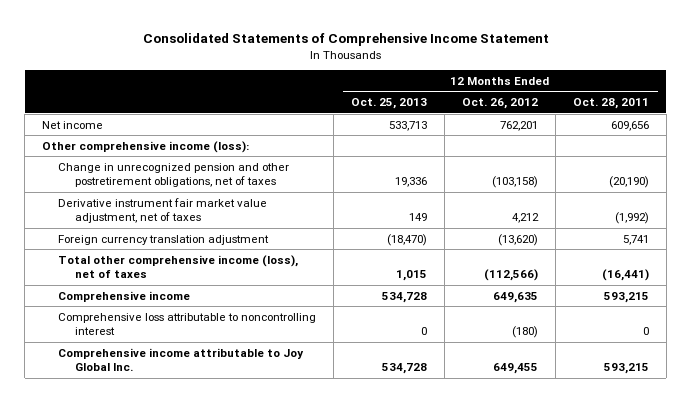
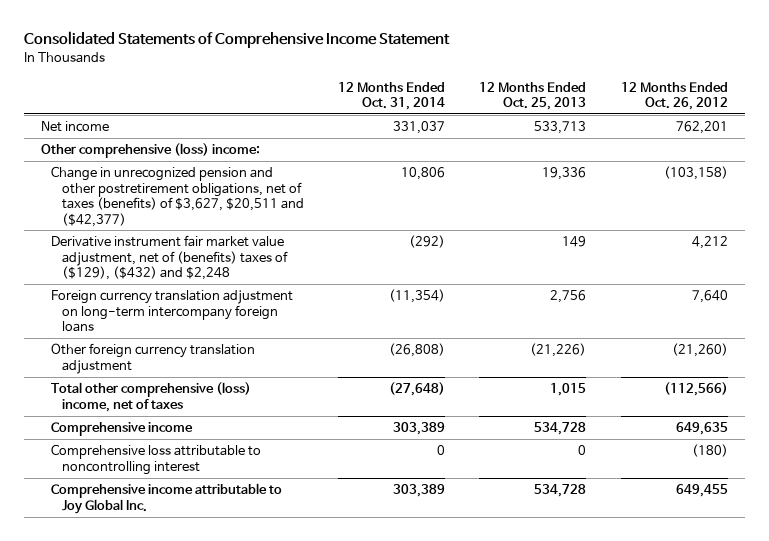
[572,98,649,110] Oct. 28, 2011 -> none
none -> [338,81,446,110] 12 Months Ended Oct. 31, 2014
[42,140,250,153] Other comprehensive income (loss): -> [41,143,261,159] Other comprehensive (loss) income:
[58,162,290,188] Change in unrecognized pension and other postretirement obligations, net of taxes -> [51,166,304,227] Change in unrecognized pension and other postretirement obligations, net of taxes (benefits) of $3,627, $20,511 and ($42,377)
[58,197,268,224] Derivative instrument fair market value adjustment, net of taxes -> [51,235,288,281] Derivative instrument fair market value adjustment, net of (benefits) taxes of ($129), ($432) and $2,248
none -> [51,290,294,333] Foreign currency translation adjustment on long-term intercompany foreign loans
[58,234,270,245] Foreign currency translation adjustment -> [51,343,256,374] Other foreign currency translation adjustment
[387,233,428,246] (18,470) -> [530,343,587,358] (21,226)
[498,233,539,246] (13,620) -> [671,343,728,358] (21,260)
[58,254,299,279] Total other comprehensive income (loss), net of taxes -> [51,382,252,412] Total other comprehensive (loss) income, net of taxes

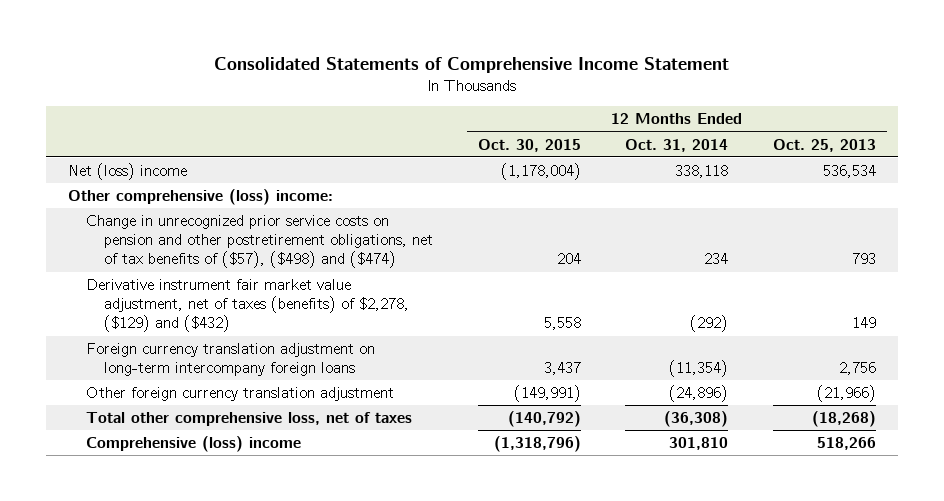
[620,81,728,110] 12 Months Ended Oct. 26, 2012 -> none
none -> [477,138,581,152] Oct. 30, 2015
[41,121,110,133] Net income -> [68,162,188,180] Net (loss) income
[393,121,446,135] 331,037 -> [675,164,729,178] 338,118
[534,121,587,135] 533,713 -> [822,164,876,178] 536,534
[51,166,304,227] Change in unrecognized pension and other postretirement obligations, net of taxes (benefits) of $3,627, $20,511 and ($42,377) -> [86,214,434,269] Change in unrecognized prior service costs on pension and other postretirement obligations, net of tax benefits of ($57), ($498) and ($474)
[401,167,446,181] 10,806 -> [704,253,729,265] 234
[542,167,587,181] 19,336 -> [851,253,876,265] 793
[51,235,288,281] Derivative instrument fair market value adjustment, net of (benefits) taxes of ($129), ($432) and $2,248 -> [86,278,410,333] Derivative instrument fair market value adjustment, net of taxes (benefits) of $2,278, ($129) and ($432)
[51,422,194,437] Comprehensive income -> none
[51,444,262,475] Comprehensive loss attributable to noncontrolling interest -> none
[389,343,446,358] (26,808) -> [669,384,729,402] (24,896)
[530,343,587,358] (21,226) -> [816,384,876,402] (21,966)
[51,382,252,412] Total other comprehensive (loss) income, net of taxes -> [86,411,413,426] Total other comprehensive loss, net of taxes
[389,382,446,397] (27,648) -> [664,410,729,427] (36,308)
[550,383,587,397] 1,015 -> [811,410,876,427] (18,268)
[51,483,283,514] Comprehensive income attributable to Joy Global Inc. -> [86,435,302,452] Comprehensive (loss) income
[393,484,446,498] 303,389 -> [669,436,729,450] 301,810
[534,484,587,498] 534,728 -> [816,436,876,450] 518,266

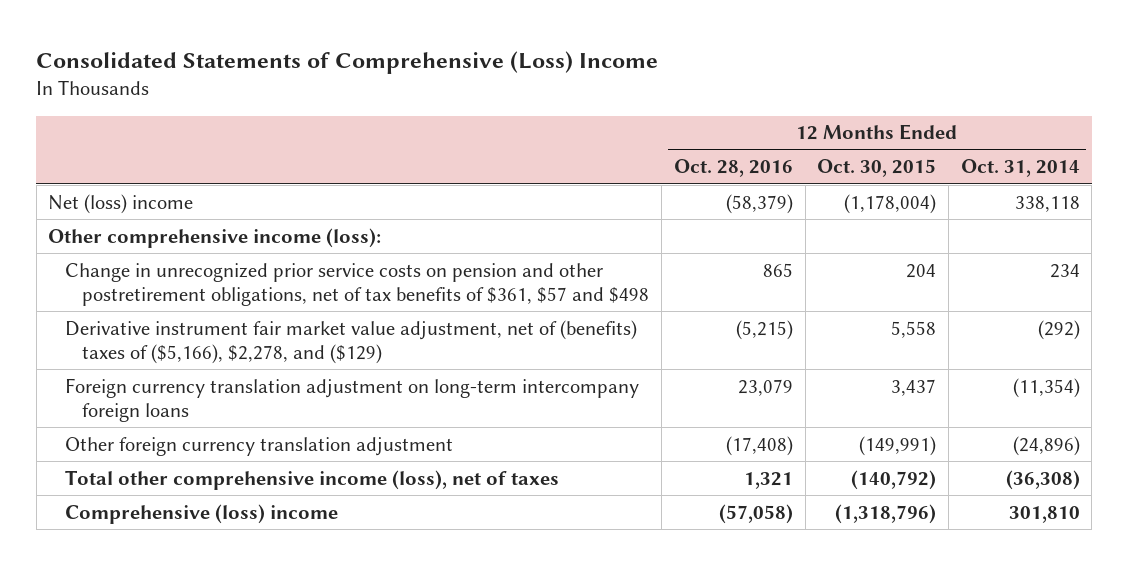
[214,57,730,74] Consolidated Statements of Comprehensive Income Statement -> [36,50,659,74] Consolidated Statements of Comprehensive (Loss) Income
[772,138,876,152] Oct. 25, 2013 -> none
none -> [673,159,793,178] Oct. 28, 2016
[68,188,334,205] Other comprehensive (loss) income: -> [48,227,382,248] Other comprehensive income (loss):
[86,214,434,269] Change in unrecognized prior service costs on pension and other postretirement obligations, net of tax benefits of ($57), ($498) and ($474) -> [65,262,650,306] Change in unrecognized prior service costs on pension and other postretirement obligations, net of tax benefits of $361, $57 and $498
[86,278,410,333] Derivative instrument fair market value adjustment, net of taxes (benefits) of $2,278, ($129) and ($432) -> [65,319,638,364] Derivative instrument fair market value adjustment, net of (benefits) taxes of ($5,166), $2,278, and ($129)
[86,411,413,426] Total other comprehensive loss, net of taxes -> [65,469,560,490] Total other comprehensive income (loss), net of taxes

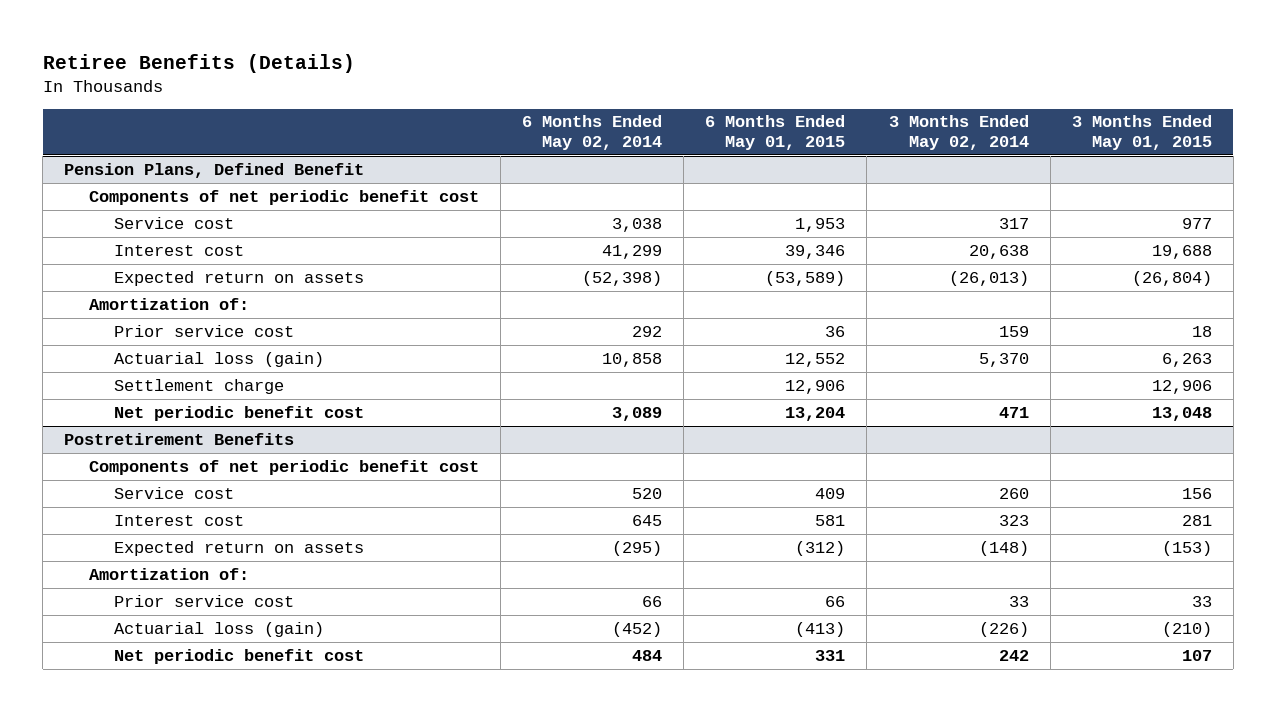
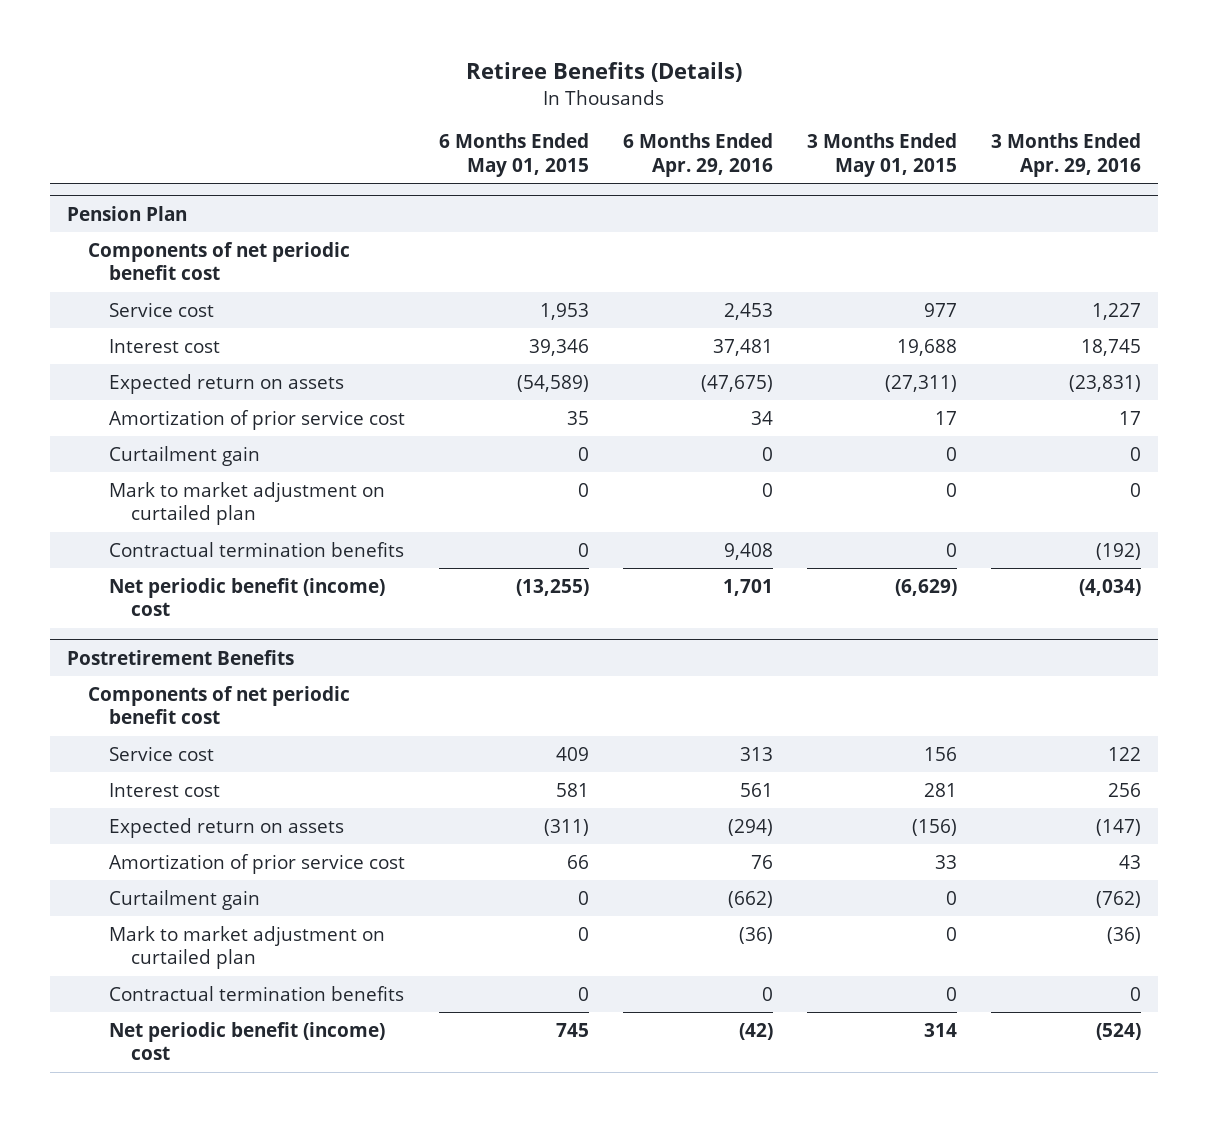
[522,115,663,151] 6 Months Ended May 02, 2014 -> none
[888,115,1029,151] 3 Months Ended May 02, 2014 -> none
none -> [623,133,774,178] 6 Months Ended Apr. 29, 2016
none -> [991,133,1142,178] 3 Months Ended Apr. 29, 2016
[64,162,365,178] Pension Plans, Defined Benefit -> [66,205,187,221] Pension Plan
[88,297,249,310] Amortization of: -> none
[113,351,324,367] Actuarial loss (gain) -> none
[113,378,284,394] Settlement charge -> none
[765,270,846,286] (53,589) -> [517,374,590,392] (54,589)
[1131,270,1212,286] (26,804) -> [885,374,958,392] (27,311)
[113,324,294,337] Prior service cost -> [109,409,406,430] Amortization of prior service cost
[825,325,846,337] 36 -> [567,410,590,425] 35
[1191,325,1212,337] 18 -> [935,410,958,425] 17
none -> [109,445,261,466] Curtailment gain
none -> [109,481,386,526] Mark to market adjustment on curtailed plan
none -> [109,541,405,557] Contractual termination benefits
[113,405,364,421] Net periodic benefit cost -> [109,577,386,617] Net periodic benefit (income) cost
[785,406,846,421] 13,204 -> [516,578,590,596] (13,255)
[1151,406,1212,421] 13,048 -> [895,578,958,596] (6,629)
[88,567,249,580] Amortization of: -> none
[113,621,324,637] Actuarial loss (gain) -> none
[795,540,846,556] (312) -> [544,818,590,836] (311)
[1161,540,1212,556] (153) -> [912,818,958,836] (156)
[113,594,294,607] Prior service cost -> [109,853,406,874] Amortization of prior service cost
none -> [109,889,261,910] Curtailment gain
none -> [109,925,386,970] Mark to market adjustment on curtailed plan
none -> [109,985,405,1001] Contractual termination benefits
[113,648,364,664] Net periodic benefit cost -> [109,1021,386,1061] Net periodic benefit (income) cost
[815,649,846,661] 331 -> [556,1022,590,1037] 745
[1181,649,1212,661] 107 -> [924,1022,958,1037] 314

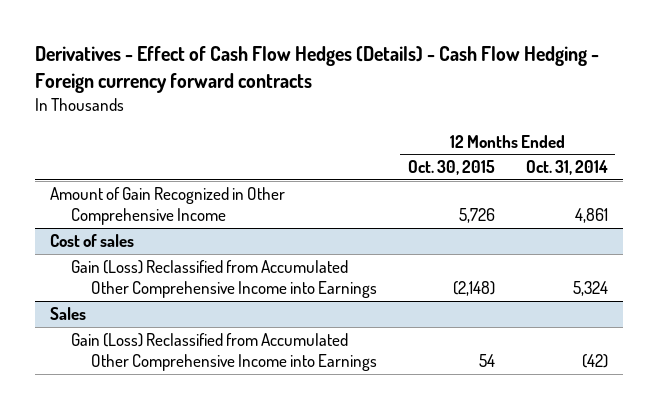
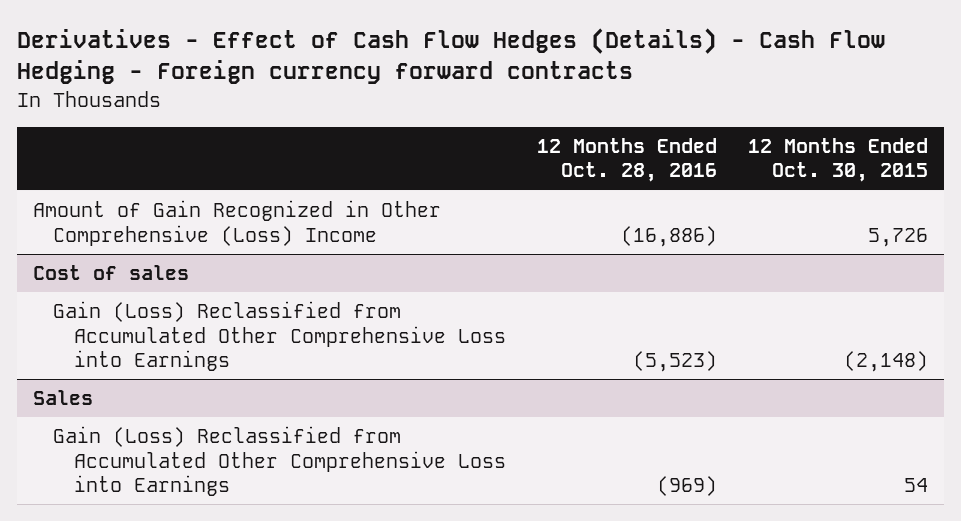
[525,160,608,176] Oct. 31, 2014 -> none
none -> [537,137,718,183] 12 Months Ended Oct. 28, 2016
[50,187,286,226] Amount of Gain Recognized in Other Comprehensive Income -> [32,200,441,246] Amount of Gain Recognized in Other Comprehensive (Loss) Income
[70,260,378,299] Gain (Loss) Reclassified from Accumulated Other Comprehensive Income into Earnings -> [53,301,506,372] Gain (Loss) Reclassified from Accumulated Other Comprehensive Loss into Earnings
[70,333,378,372] Gain (Loss) Reclassified from Accumulated Other Comprehensive Income into Earnings -> [53,426,506,497] Gain (Loss) Reclassified from Accumulated Other Comprehensive Loss into Earnings

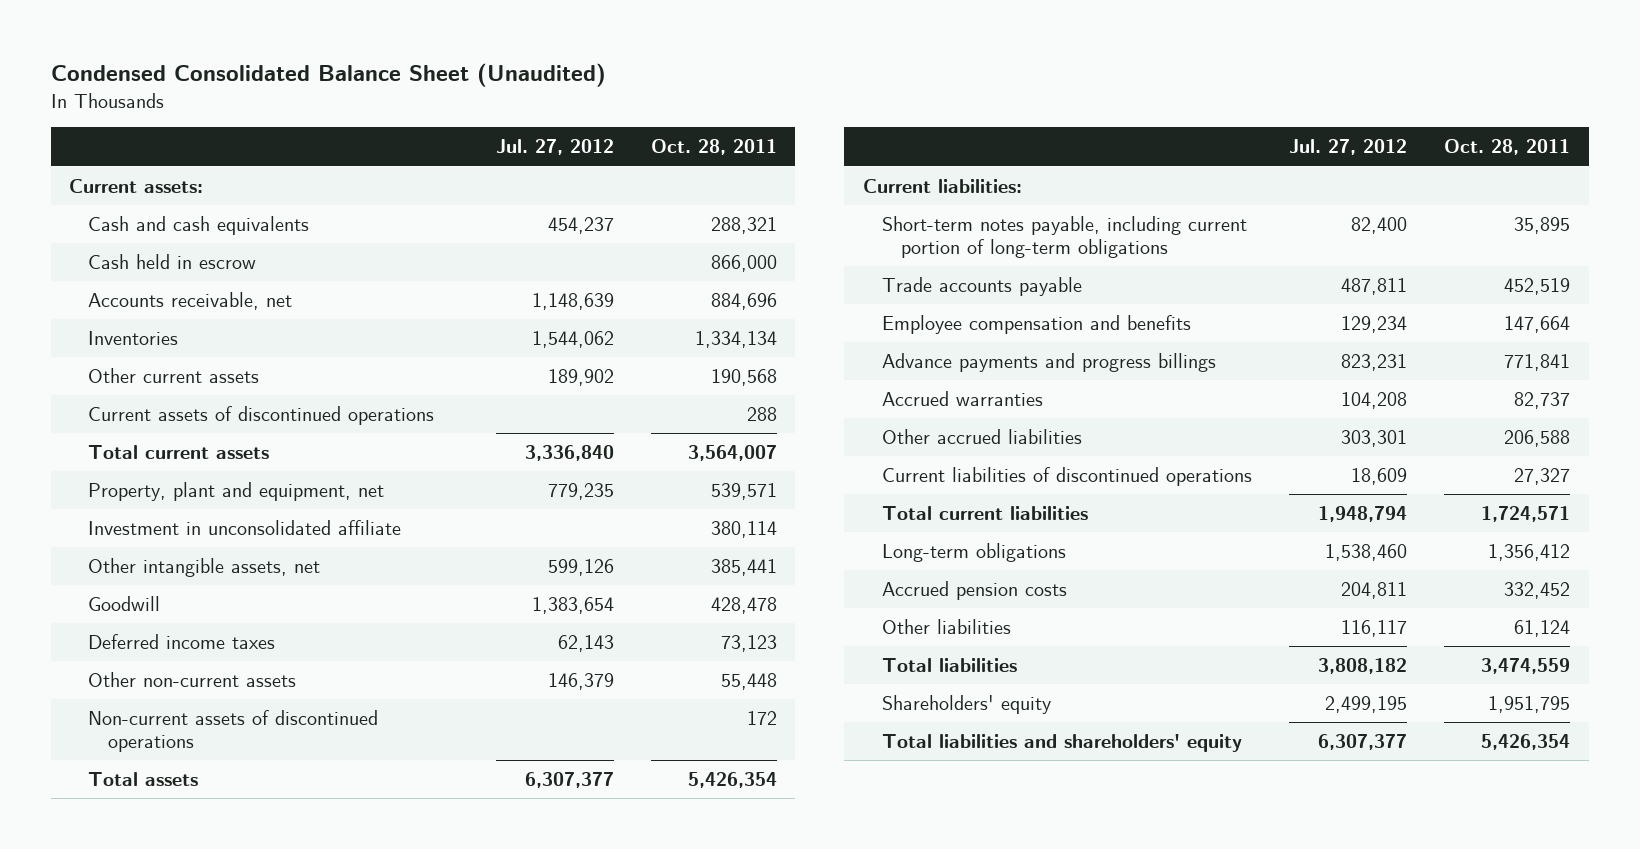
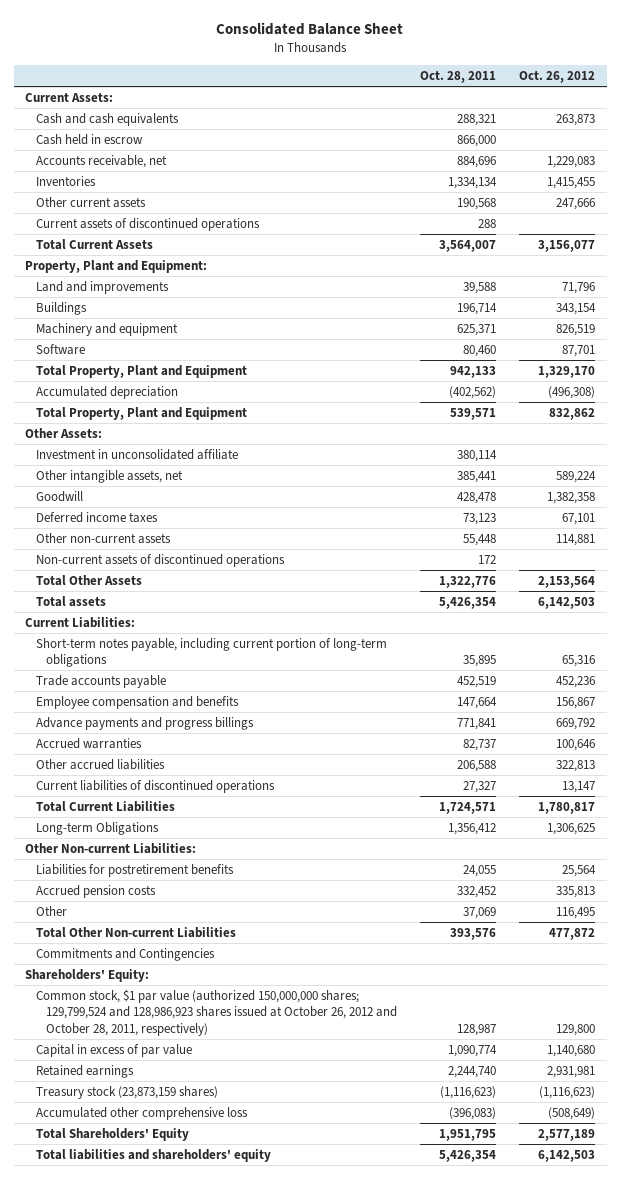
[50,63,606,88] Condensed Consolidated Balance Sheet (Unaudited) -> [216,22,404,36] Consolidated Balance Sheet
[495,139,614,156] Jul. 27, 2012 -> none
none -> [519,71,596,84] Oct. 26, 2012
[69,179,204,194] Current assets: -> [25,92,114,102] Current Assets:
[88,445,270,460] Total current assets -> [35,238,153,250] Total Current Assets
none -> [25,259,208,273] Property, Plant and Equipment:
none -> [35,280,169,294] Land and improvements
none -> [35,301,87,315] Buildings
none -> [35,322,178,336] Machinery and equipment
none -> [35,343,85,355] Software
none -> [35,364,247,378] Total Property, Plant and Equipment
none -> [35,385,178,399] Accumulated depreciation
[88,482,385,502] Property, plant and equipment, net -> [35,406,247,420] Total Property, Plant and Equipment
none -> [25,427,103,438] Other Assets:
none -> [35,574,142,586] Total Other Assets
[862,179,1022,194] Current liabilities: -> [25,616,136,628] Current Liabilities:
[882,506,1089,521] Total current liabilities -> [35,800,175,812] Total Current Liabilities
[882,543,1067,563] Long-term obligations -> [35,821,159,835] Long-term Obligations
none -> [25,842,197,854] Other Non-current Liabilities:
none -> [35,863,234,877] Liabilities for postretirement benefits
[882,658,1018,673] Total liabilities -> none
[882,619,1012,635] Other liabilities -> [35,905,67,916] Other
[1514,620,1571,638] 61,124 -> [463,906,497,919] 37,069
none -> [35,926,236,938] Total Other Non-current Liabilities
none -> [35,947,215,961] Commitments and Contingencies
none -> [25,968,150,982] Shareholders' Equity:
none -> [35,988,398,1036] Common stock, $1 par value (authorized 150,000,000 shares; 129,799,524 and 128,986,923 shares issued at October 26, 2012 and October 28, 2011, respectively)
none -> [35,1043,192,1057] Capital in excess of par value
none -> [35,1064,134,1078] Retained earnings
none -> [35,1085,218,1099] Treasury stock (23,873,159 shares)
none -> [35,1106,248,1120] Accumulated other comprehensive loss
[882,695,1052,715] Shareholders' equity -> [35,1127,189,1141] Total Shareholders' Equity

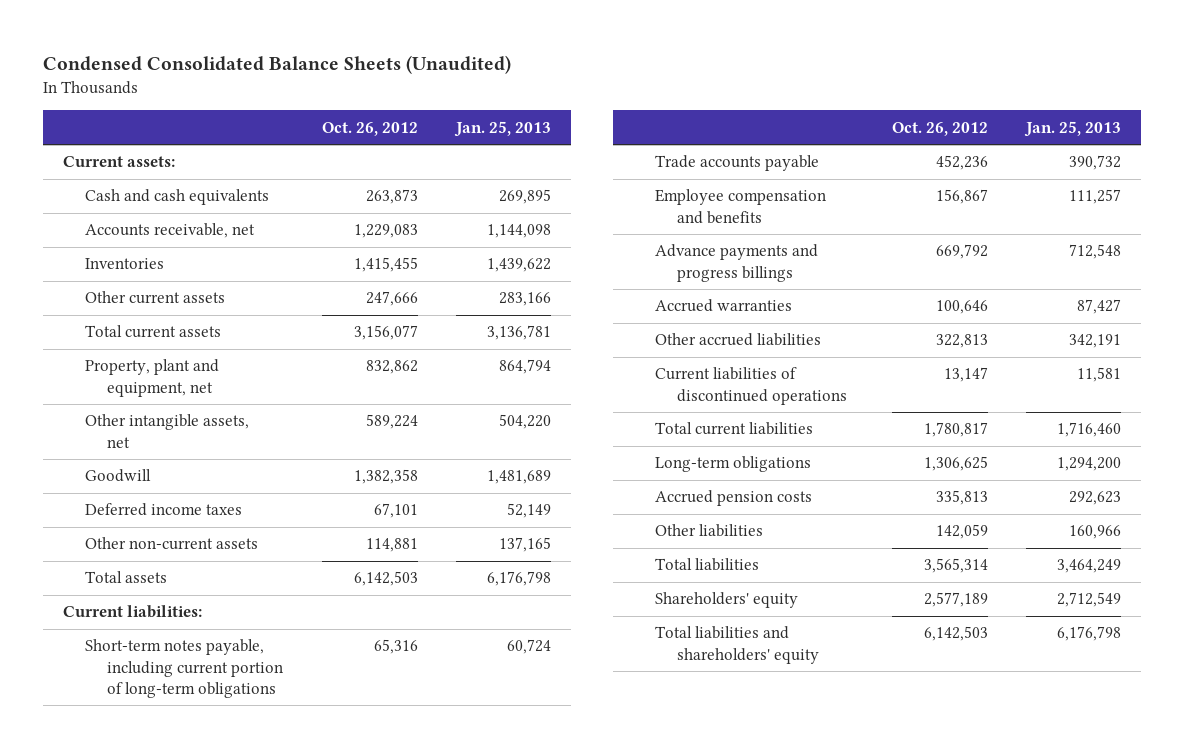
[216,22,404,36] Consolidated Balance Sheet -> [43,55,512,75] Condensed Consolidated Balance Sheets (Unaudited)
[420,71,497,84] Oct. 28, 2011 -> none
none -> [454,120,552,137] Jan. 25, 2013
[25,92,114,102] Current Assets: -> [62,156,175,168] Current assets:
[35,133,143,145] Cash held in escrow -> none
[35,217,260,231] Current assets of discontinued operations -> none
[25,259,208,273] Property, Plant and Equipment: -> none
[35,280,169,294] Land and improvements -> none
[35,301,87,315] Buildings -> none
[35,322,178,336] Machinery and equipment -> none
[35,343,85,355] Software -> none
[35,364,247,378] Total Property, Plant and Equipment -> none
[35,385,178,399] Accumulated depreciation -> none
[25,427,103,438] Other Assets: -> none
[35,448,238,460] Investment in unconsolidated affiliate -> none
[35,238,153,250] Total Current Assets -> [84,325,221,339] Total current assets
[35,406,247,420] Total Property, Plant and Equipment -> [84,359,219,397] Property, plant and equipment, net
[35,553,285,567] Non-current assets of discontinued operations -> none
[35,574,142,586] Total Other Assets -> none
[25,616,136,628] Current Liabilities: -> [62,605,202,619] Current liabilities:
[25,842,197,854] Other Non-current Liabilities: -> none
[35,863,234,877] Liabilities for postretirement benefits -> none
[35,800,175,812] Total Current Liabilities -> [655,422,814,436] Total current liabilities
[35,821,159,835] Long-term Obligations -> [655,456,812,473] Long-term obligations
[35,926,236,938] Total Other Non-current Liabilities -> none
[35,947,215,961] Commitments and Contingencies -> none
[25,968,150,982] Shareholders' Equity: -> none
[35,988,398,1036] Common stock, $1 par value (authorized 150,000,000 shares; 129,799,524 and 128,986,923 shares issued at October 26, 2012 and October 28, 2011, respectively) -> none
[35,1043,192,1057] Capital in excess of par value -> none
[35,1064,134,1078] Retained earnings -> none
[35,1085,218,1099] Treasury stock (23,873,159 shares) -> none
[35,1106,248,1120] Accumulated other comprehensive loss -> none
[35,905,67,916] Other -> [655,524,764,538] Other liabilities
[556,906,596,919] 116,495 -> [935,524,988,540] 142,059
none -> [655,558,760,572] Total liabilities
[35,1127,189,1141] Total Shareholders' Equity -> [655,592,799,609] Shareholders' equity

